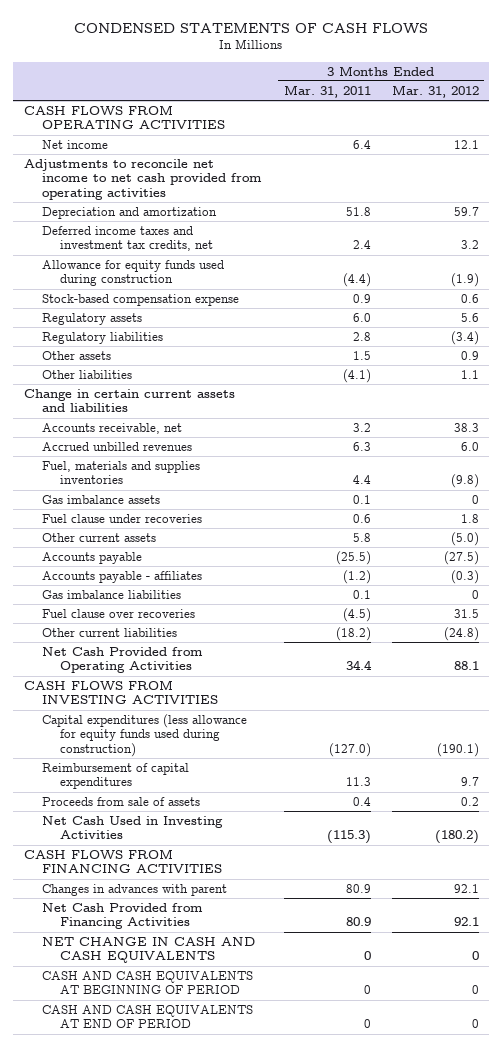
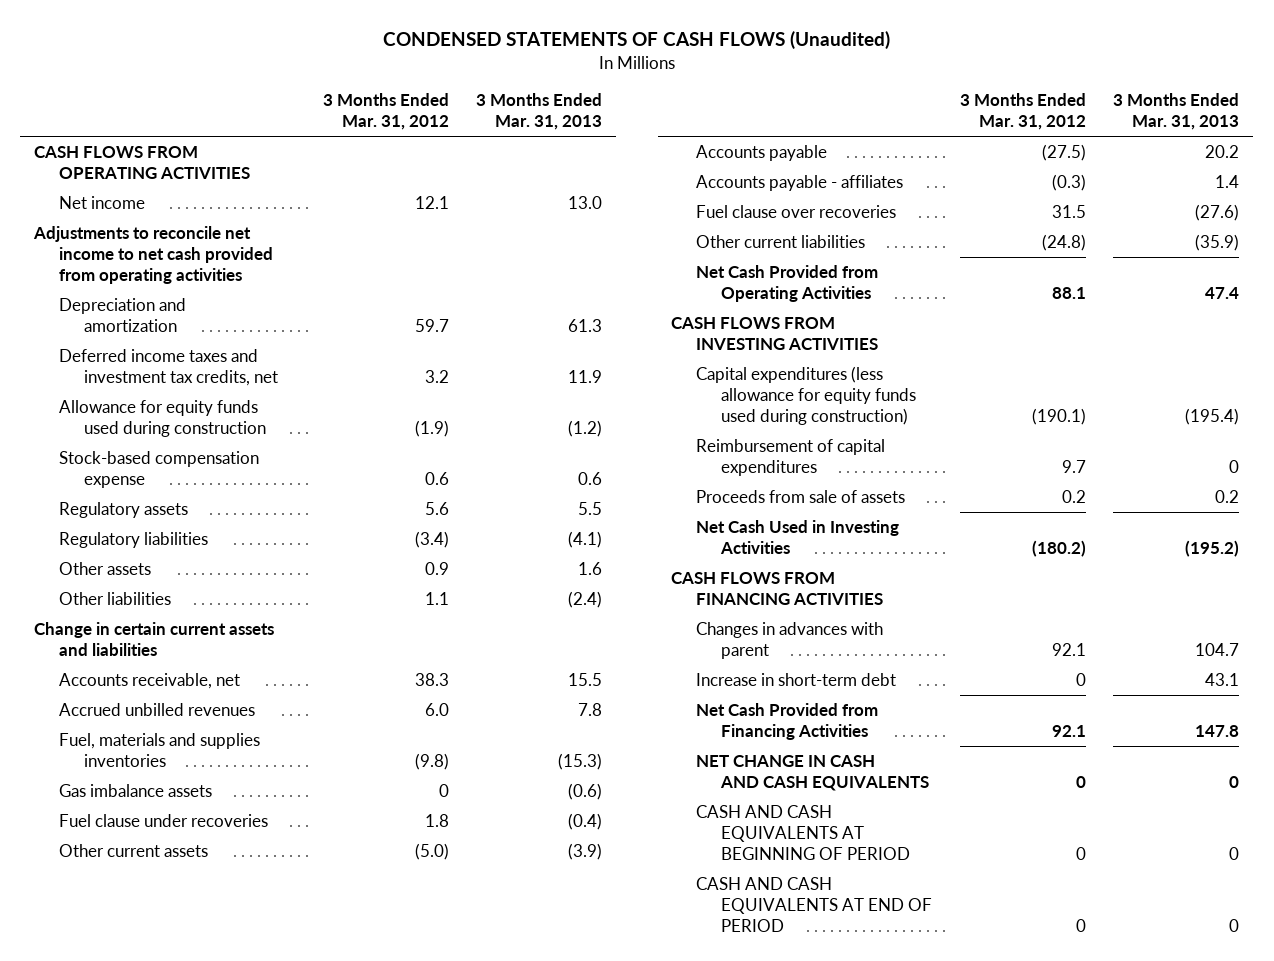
[74,22,429,33] CONDENSED STATEMENTS OF CASH FLOWS -> [382,31,890,50] CONDENSED STATEMENTS OF CASH FLOWS (Unaudited)
[283,84,371,98] Mar. 31, 2011 -> none
none -> [476,93,603,130] 3 Months Ended Mar. 31, 2013
[42,589,182,599] Gas imbalance liabilities -> none
none -> [696,672,897,686] Increase in short-term debt

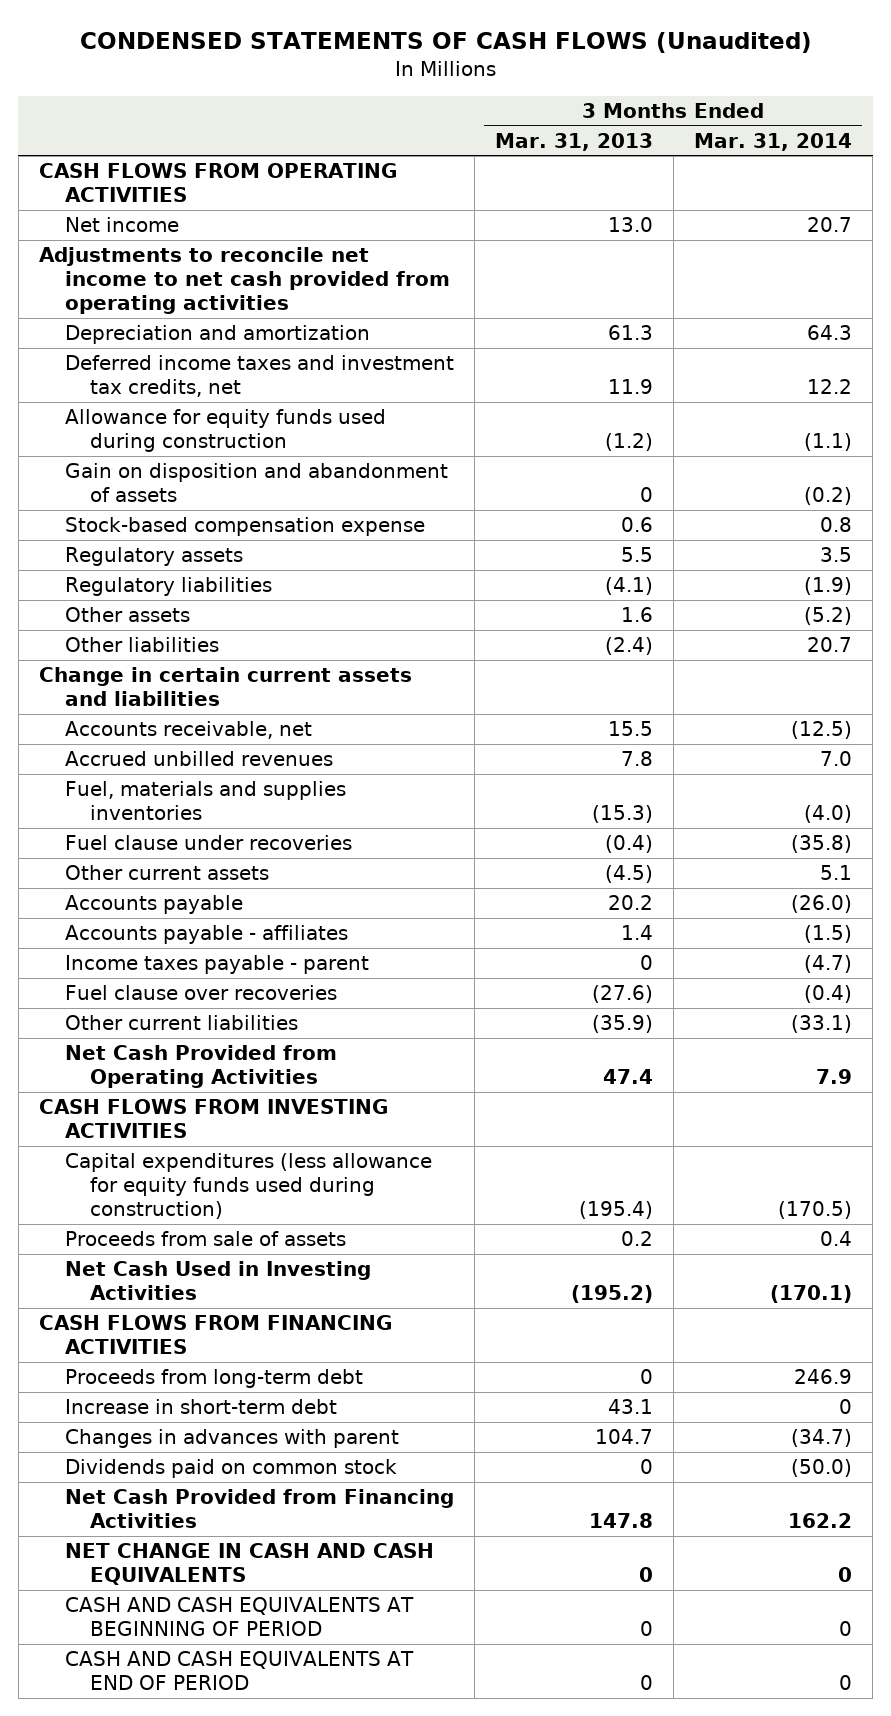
[322,93,449,130] 3 Months Ended Mar. 31, 2012 -> none
none -> [694,132,853,151] Mar. 31, 2014
none -> [64,463,448,503] Gain on disposition and abandonment of assets
[59,783,213,797] Gas imbalance assets -> none
[568,842,603,860] (3.9) -> [604,865,653,884] (4.5)
none -> [64,955,369,975] Income taxes payable - parent
[696,438,886,476] Reimbursement of capital expenditures -> none
none -> [64,1369,363,1389] Proceeds from long-term debt
[696,621,884,659] Changes in advances with parent -> [64,1429,399,1449] Changes in advances with parent
none -> [64,1459,397,1479] Dividends paid on common stock

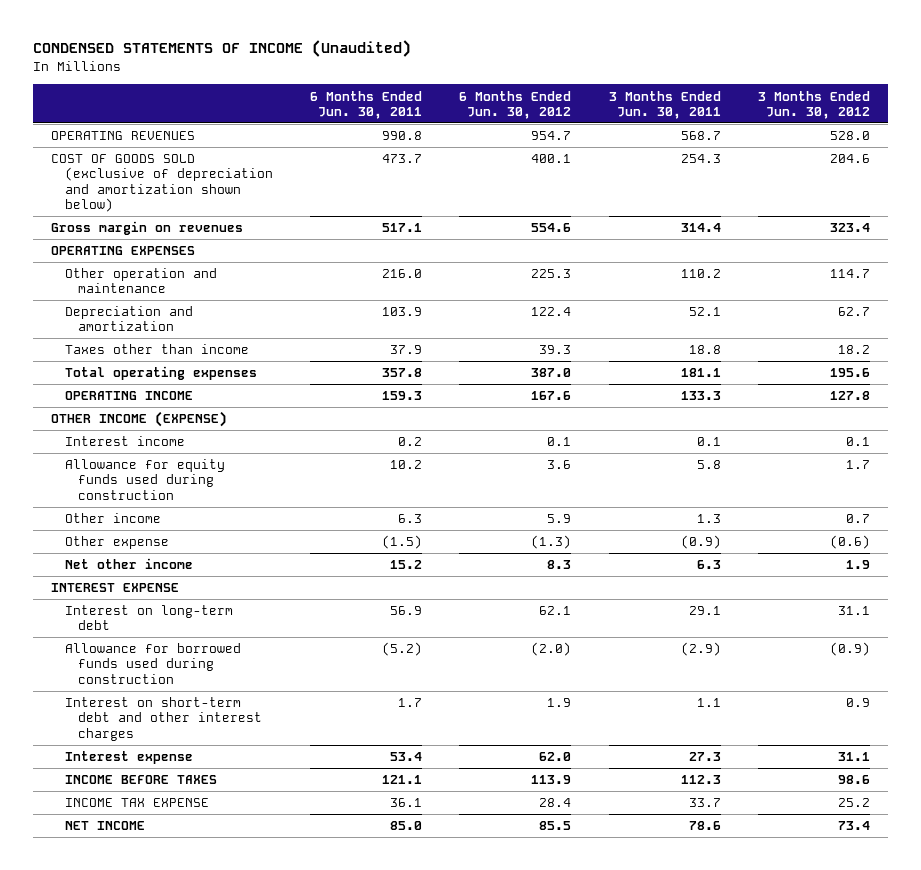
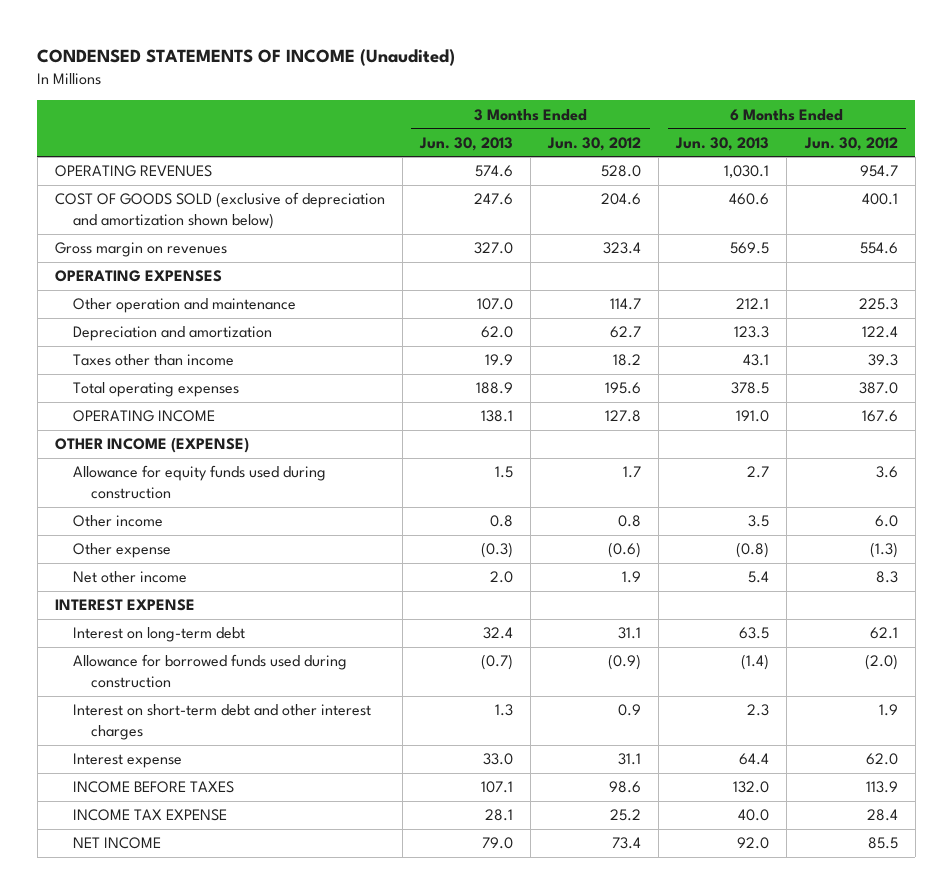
[310,90,423,119] 6 Months Ended Jun. 30, 2011 -> none
[608,90,721,119] 3 Months Ended Jun. 30, 2011 -> none
none -> [418,136,513,151] Jun. 30, 2013
none -> [675,136,770,151] Jun. 30, 2013
[64,436,185,447] Interest income -> none
[547,514,572,524] 5.9 -> [874,515,898,528] 6.0
[845,514,870,524] 0.7 -> [618,515,642,528] 0.8

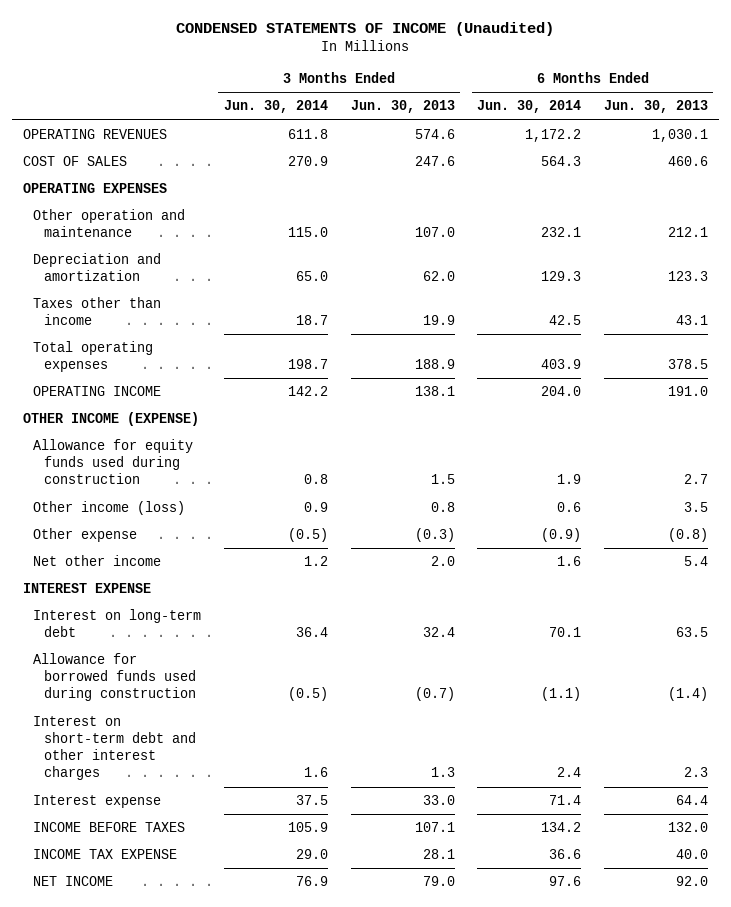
[547,136,642,151] Jun. 30, 2012 -> none
[803,136,898,151] Jun. 30, 2012 -> none
none -> [223,100,328,114] Jun. 30, 2014
none -> [477,100,582,114] Jun. 30, 2014
[54,242,227,258] Gross margin on revenues -> none
[54,192,385,230] COST OF GOODS SOLD (exclusive of depreciation and amortization shown below) -> [22,156,127,167] COST OF SALES
[72,515,163,528] Other income -> [33,501,186,516] Other income (loss)

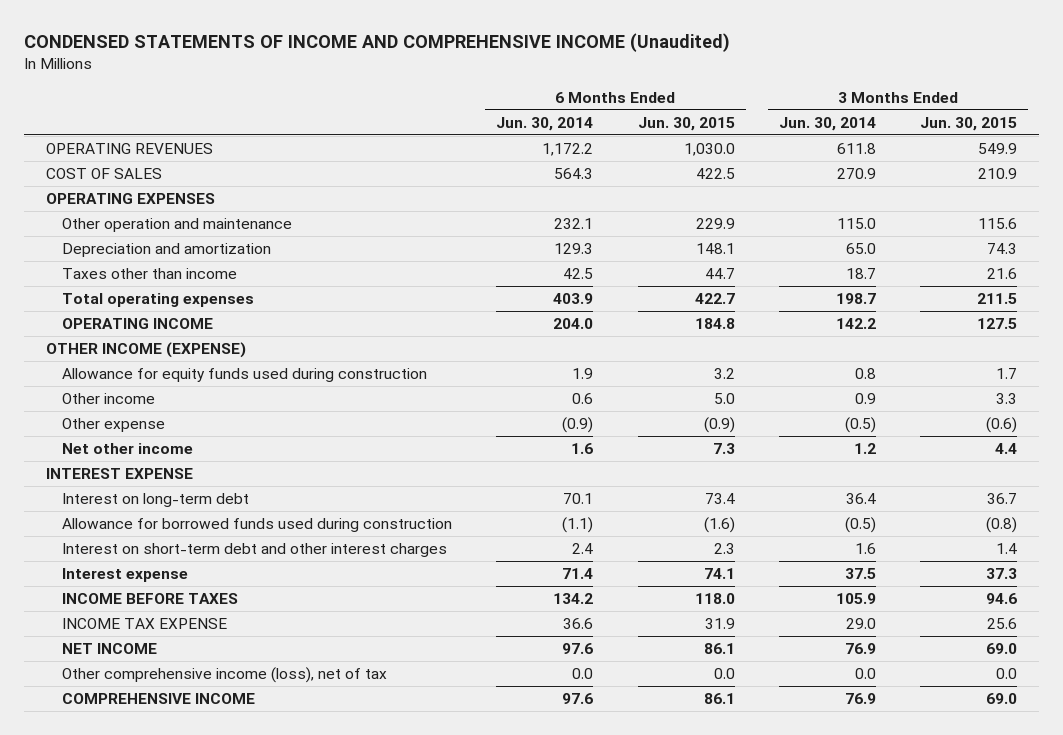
[176,21,555,36] CONDENSED STATEMENTS OF INCOME (Unaudited) -> [23,32,730,52] CONDENSED STATEMENTS OF INCOME AND COMPREHENSIVE INCOME (Unaudited)
[350,100,455,114] Jun. 30, 2013 -> none
[603,100,708,114] Jun. 30, 2013 -> none
none -> [637,116,735,131] Jun. 30, 2015
none -> [919,116,1017,131] Jun. 30, 2015
[33,501,186,516] Other income (loss) -> [62,393,156,405] Other income
none -> [62,667,388,684] Other comprehensive income (loss), net of tax
none -> [62,693,256,705] COMPREHENSIVE INCOME

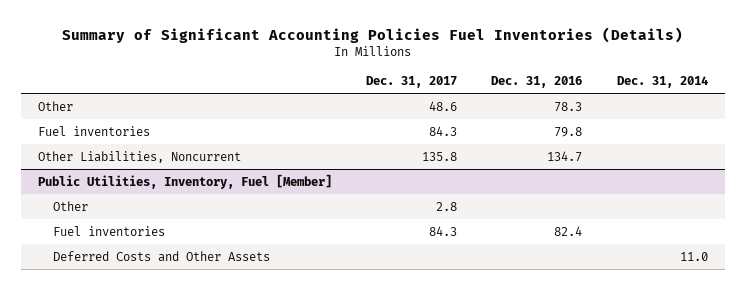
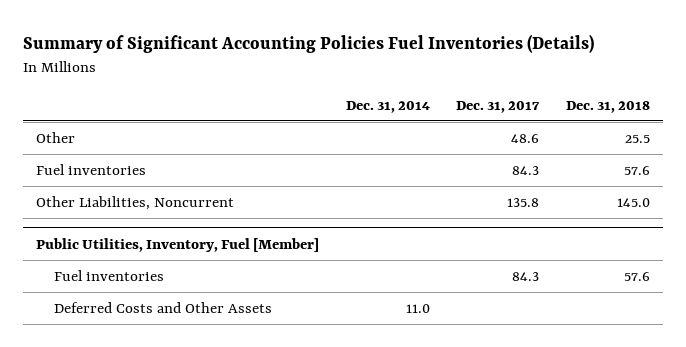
[491,76,583,89] Dec. 31, 2016 -> none
none -> [566,100,651,113] Dec. 31, 2018
[52,200,88,211] Other -> none

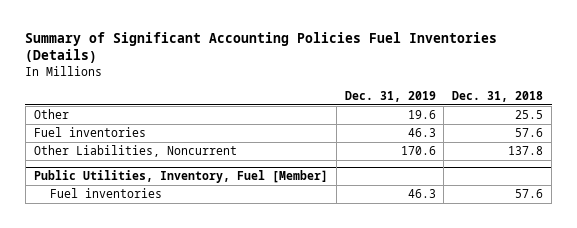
[345,100,430,113] Dec. 31, 2014 -> none
[456,100,541,113] Dec. 31, 2017 -> none
none -> [344,90,436,102] Dec. 31, 2019
[617,197,651,207] 145.0 -> [508,145,544,155] 137.8
[54,301,273,313] Deferred Costs and Other Assets -> none

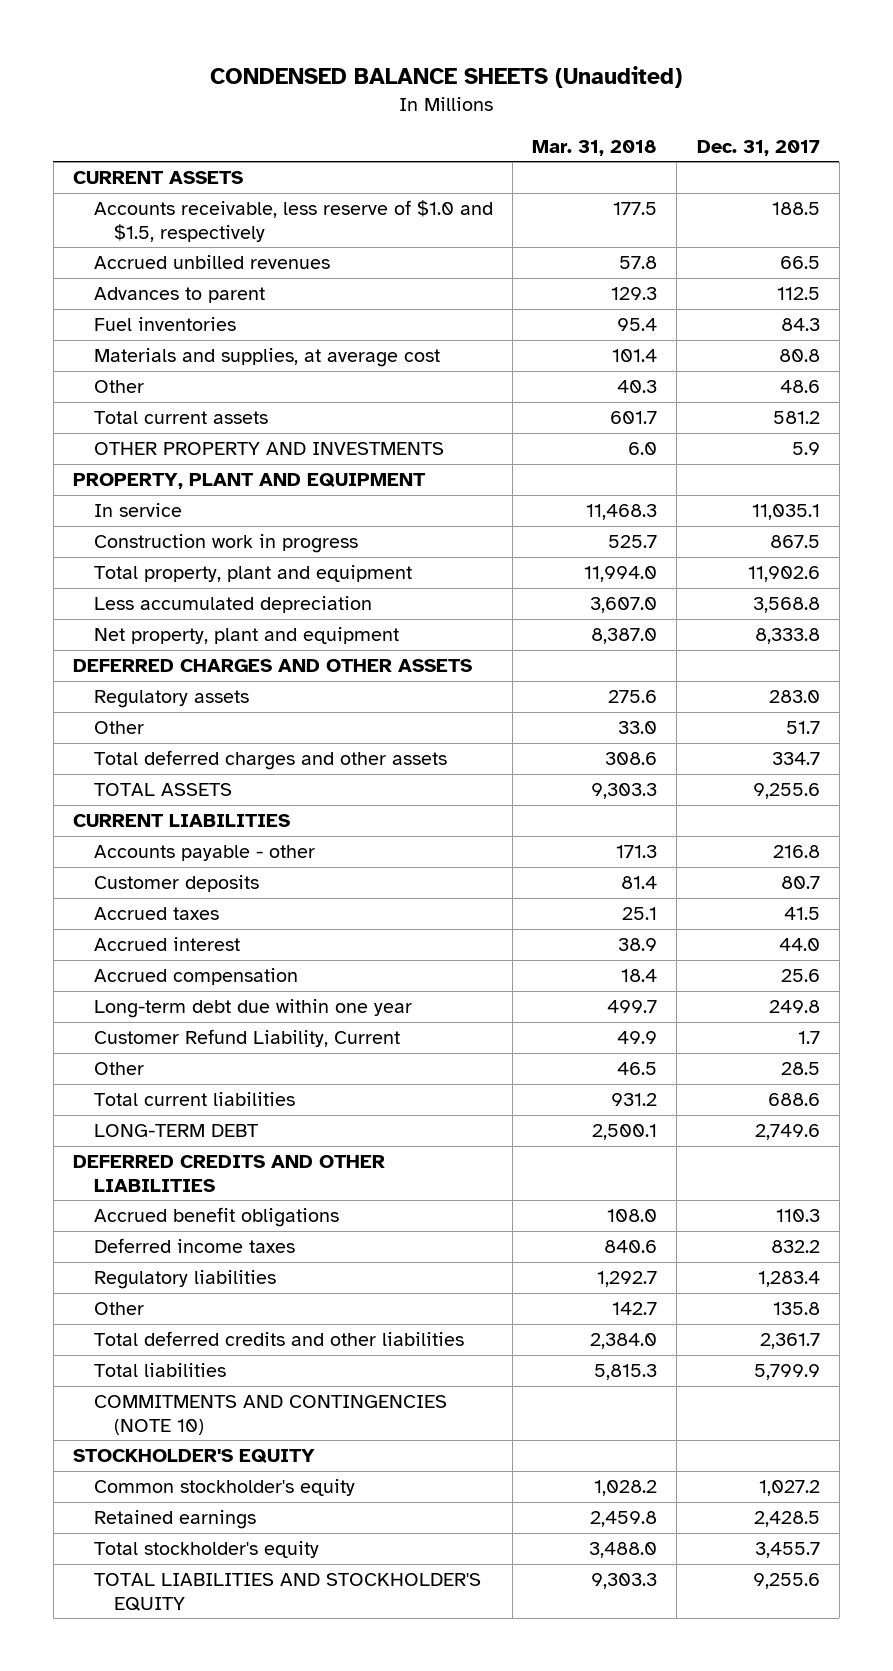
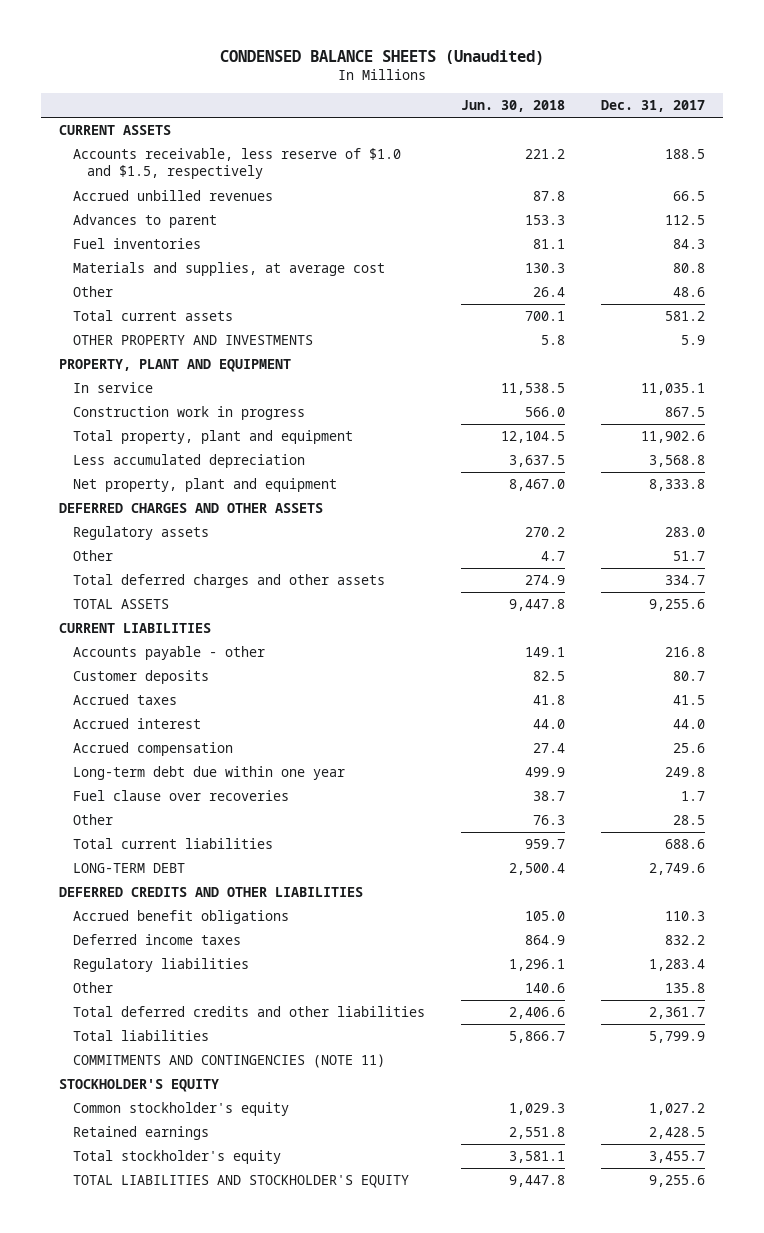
[532,139,658,156] Mar. 31, 2018 -> none
none -> [460,100,565,113] Jun. 30, 2018
[93,1029,400,1048] Customer Refund Liability, Current -> [72,789,289,801] Fuel clause over recoveries
[93,1395,447,1435] COMMITMENTS AND CONTINGENCIES (NOTE 10) -> [72,1053,385,1068] COMMITMENTS AND CONTINGENCIES (NOTE 11)

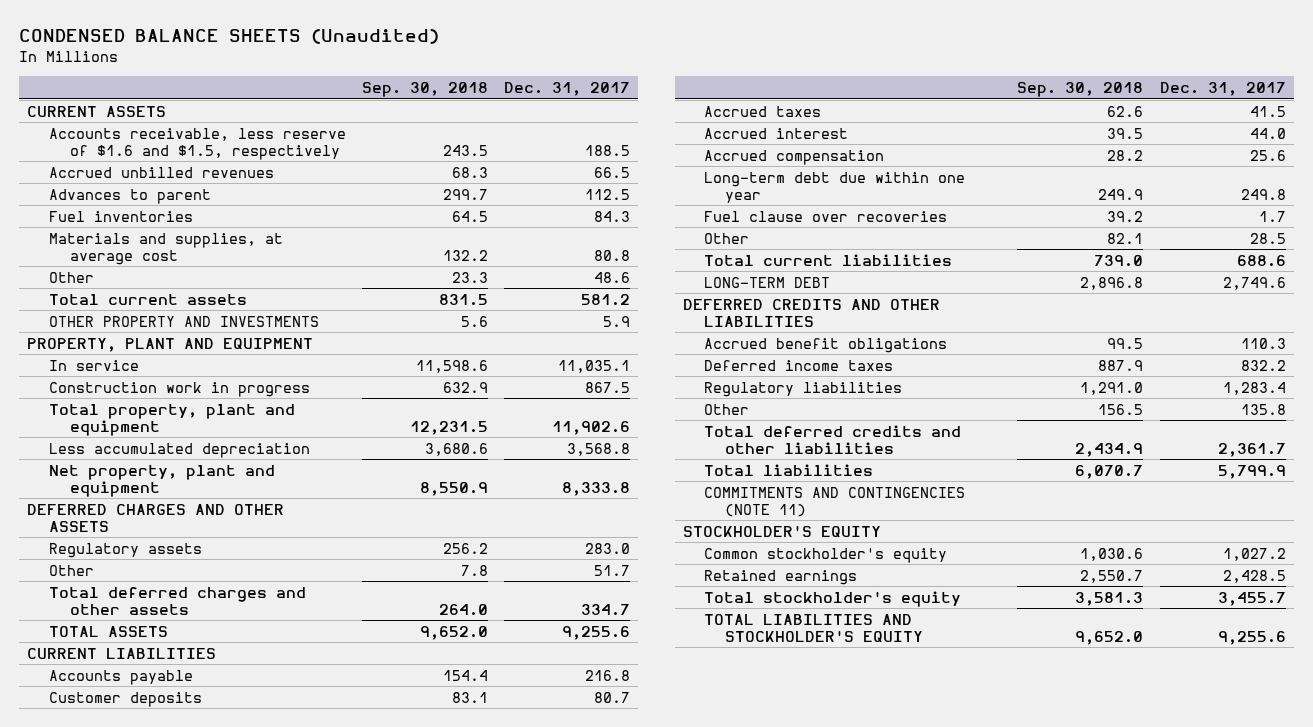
[460,100,565,113] Jun. 30, 2018 -> none
none -> [361,82,488,98] Sep. 30, 2018
[72,147,401,180] Accounts receivable, less reserve of $1.0 and $1.5, respectively -> [48,127,346,160] Accounts receivable, less reserve of $1.6 and $1.5, respectively
[72,645,265,660] Accounts payable - other -> [48,669,193,685] Accounts payable

